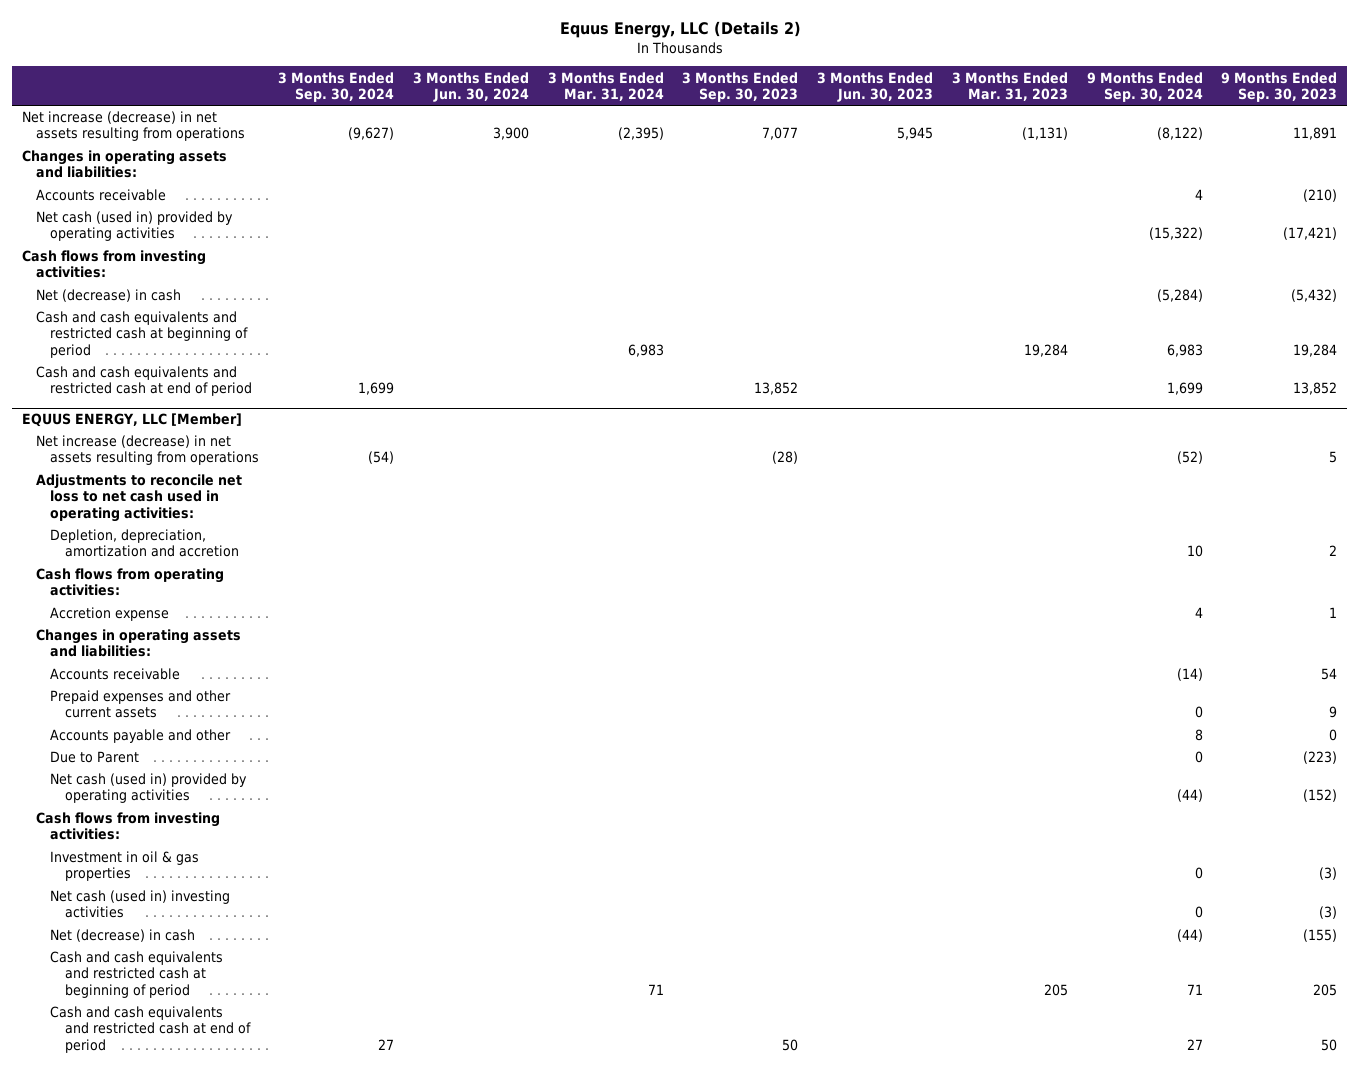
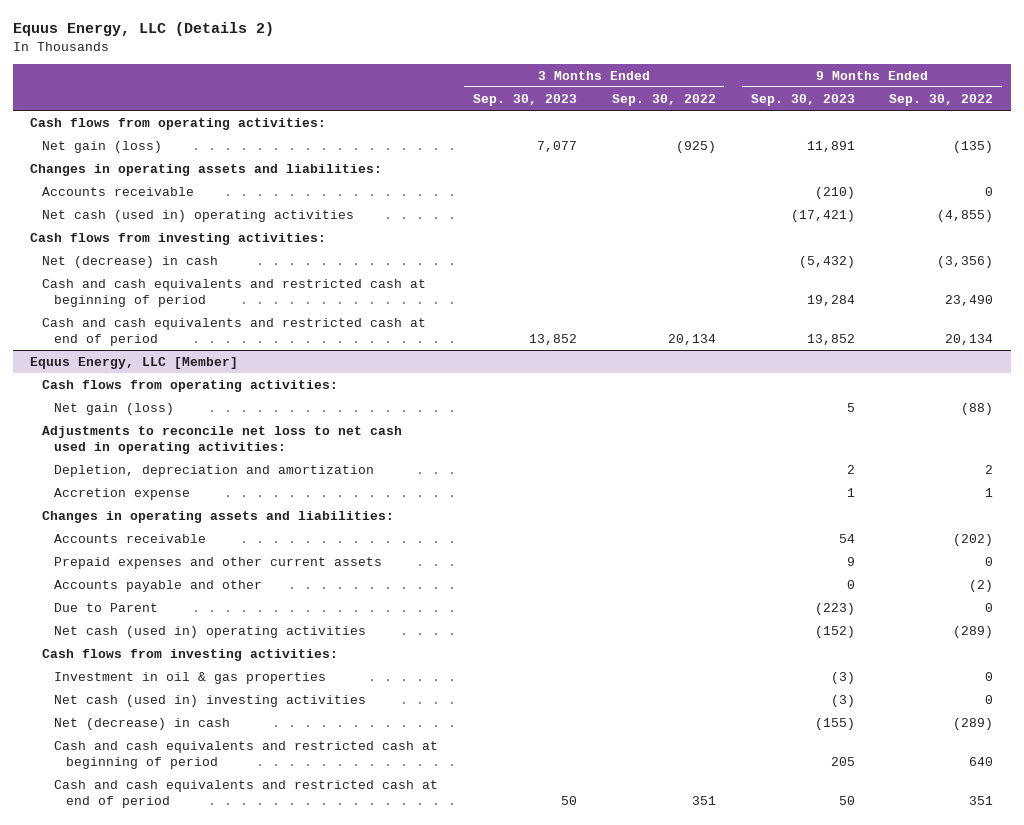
[278,71,395,102] 3 Months Ended Sep. 30, 2024 -> none
[412,71,529,102] 3 Months Ended Jun. 30, 2024 -> none
[547,71,664,101] 3 Months Ended Mar. 31, 2024 -> none
[817,71,934,102] 3 Months Ended Jun. 30, 2023 -> none
[951,71,1068,101] 3 Months Ended Mar. 31, 2023 -> none
[1086,71,1203,102] 9 Months Ended Sep. 30, 2024 -> none
none -> [611,93,716,106] Sep. 30, 2022
none -> [889,93,994,106] Sep. 30, 2022
none -> [30,117,327,130] Cash flows from operating activities:
[21,111,246,142] Net increase (decrease) in net assets resulting from operations -> [42,140,163,153] Net gain (loss)
[36,211,234,242] Net cash (used in) provided by operating activities -> [42,209,355,222] Net cash (used in) operating activities
[36,435,260,466] Net increase (decrease) in net assets resulting from operations -> none
[36,474,243,522] Adjustments to reconcile net loss to net cash used in operating activities: -> none
[50,529,239,558] Depletion, depreciation, amortization and accretion -> none
[21,413,242,428] EQUUS ENERGY, LLC [Member] -> [30,356,239,369] Equus Energy, LLC [Member]
none -> [54,402,175,415] Net gain (loss)
none -> [42,425,403,455] Adjustments to reconcile net loss to net cash used in operating activities:
none -> [54,464,375,477] Depletion, depreciation and amortization
[50,773,248,804] Net cash (used in) provided by operating activities -> [54,625,367,638] Net cash (used in) operating activities

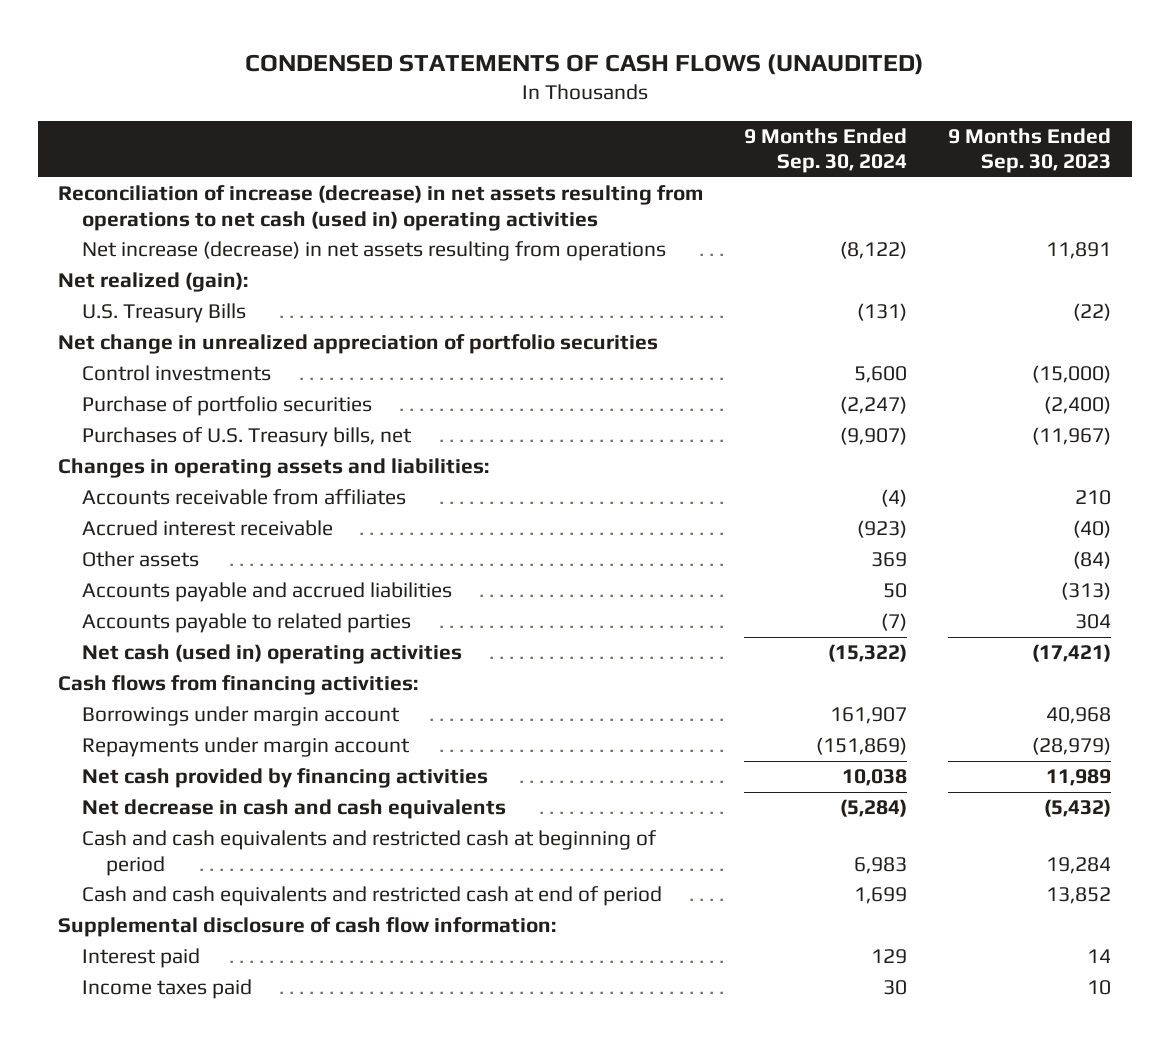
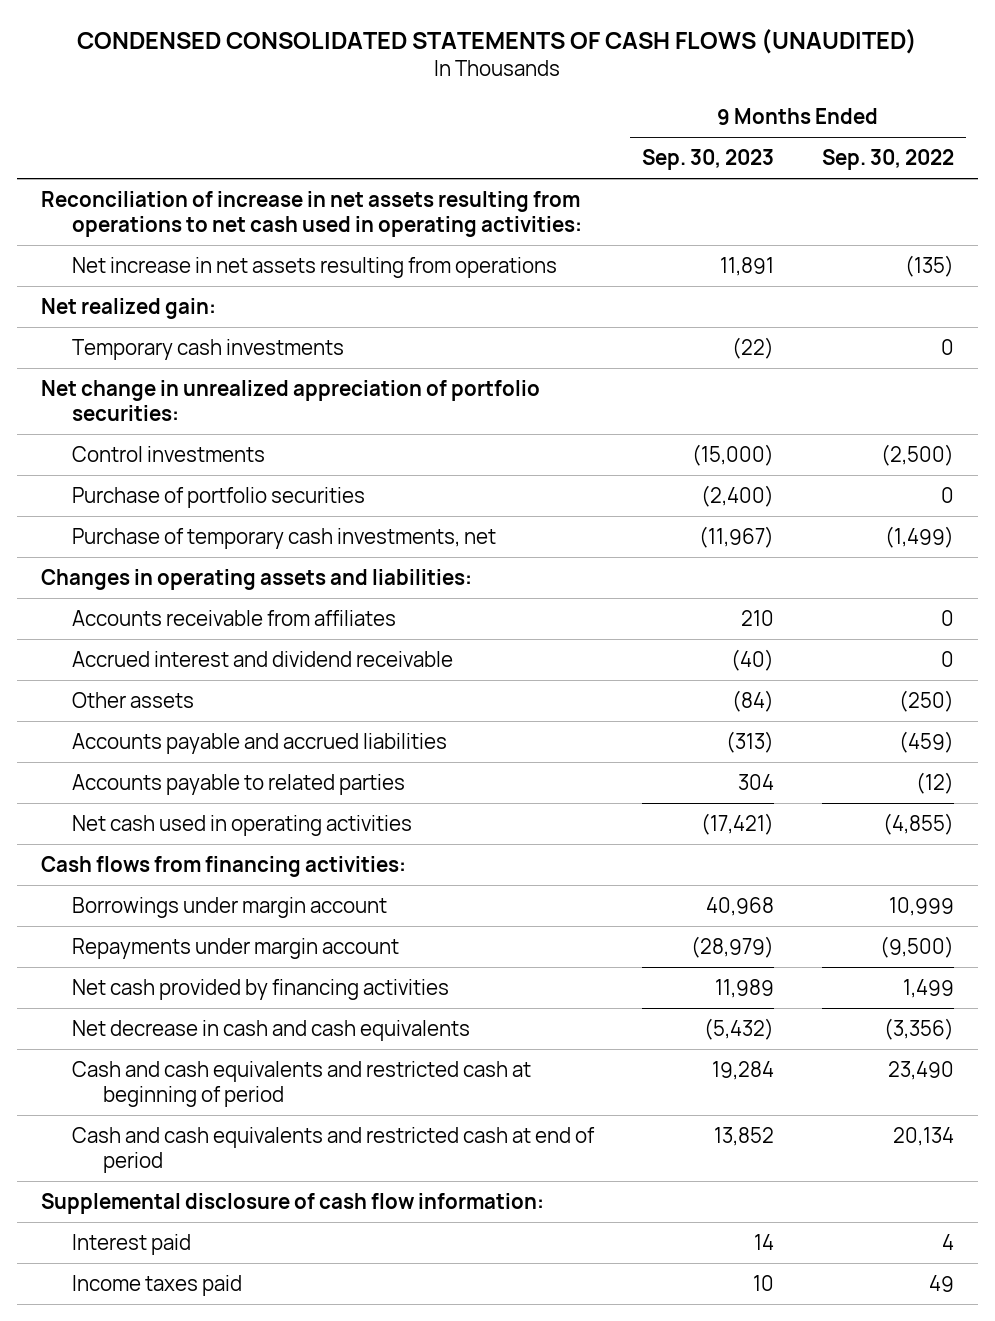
[244,53,924,75] CONDENSED STATEMENTS OF CASH FLOWS (UNAUDITED) -> [77,28,918,54] CONDENSED CONSOLIDATED STATEMENTS OF CASH FLOWS (UNAUDITED)
[744,127,908,174] 9 Months Ended Sep. 30, 2024 -> none
none -> [821,149,954,171] Sep. 30, 2022
[58,185,704,231] Reconciliation of increase (decrease) in net assets resulting from operations to net cash (used in) operating activities -> [41,190,583,237] Reconciliation of increase in net assets resulting from operations to net cash used in operating activities:
[82,241,667,262] Net increase (decrease) in net assets resulting from operations -> [72,256,558,278] Net increase in net assets resulting from operations
[58,272,249,293] Net realized (gain): -> [41,297,217,319] Net realized gain:
[82,303,247,324] U.S. Treasury Bills -> [72,338,345,360] Temporary cash investments
[58,334,659,355] Net change in unrealized appreciation of portfolio securities -> [41,379,541,421] Net change in unrealized appreciation of portfolio securities:
[82,427,413,448] Purchases of U.S. Treasury bills, net -> [72,527,497,549] Purchase of temporary cash investments, net
[82,520,334,537] Accrued interest receivable -> [72,650,454,667] Accrued interest and dividend receivable
[82,644,463,665] Net cash (used in) operating activities -> [72,814,413,836] Net cash used in operating activities

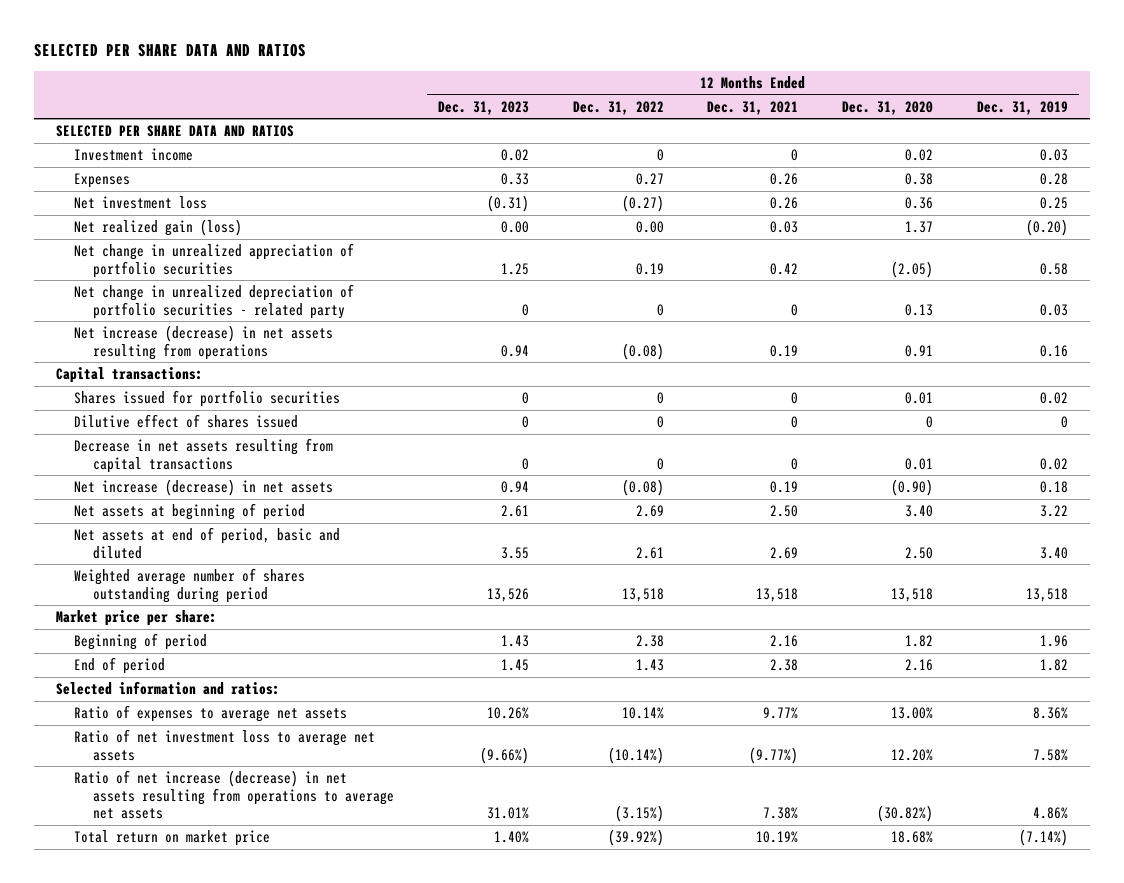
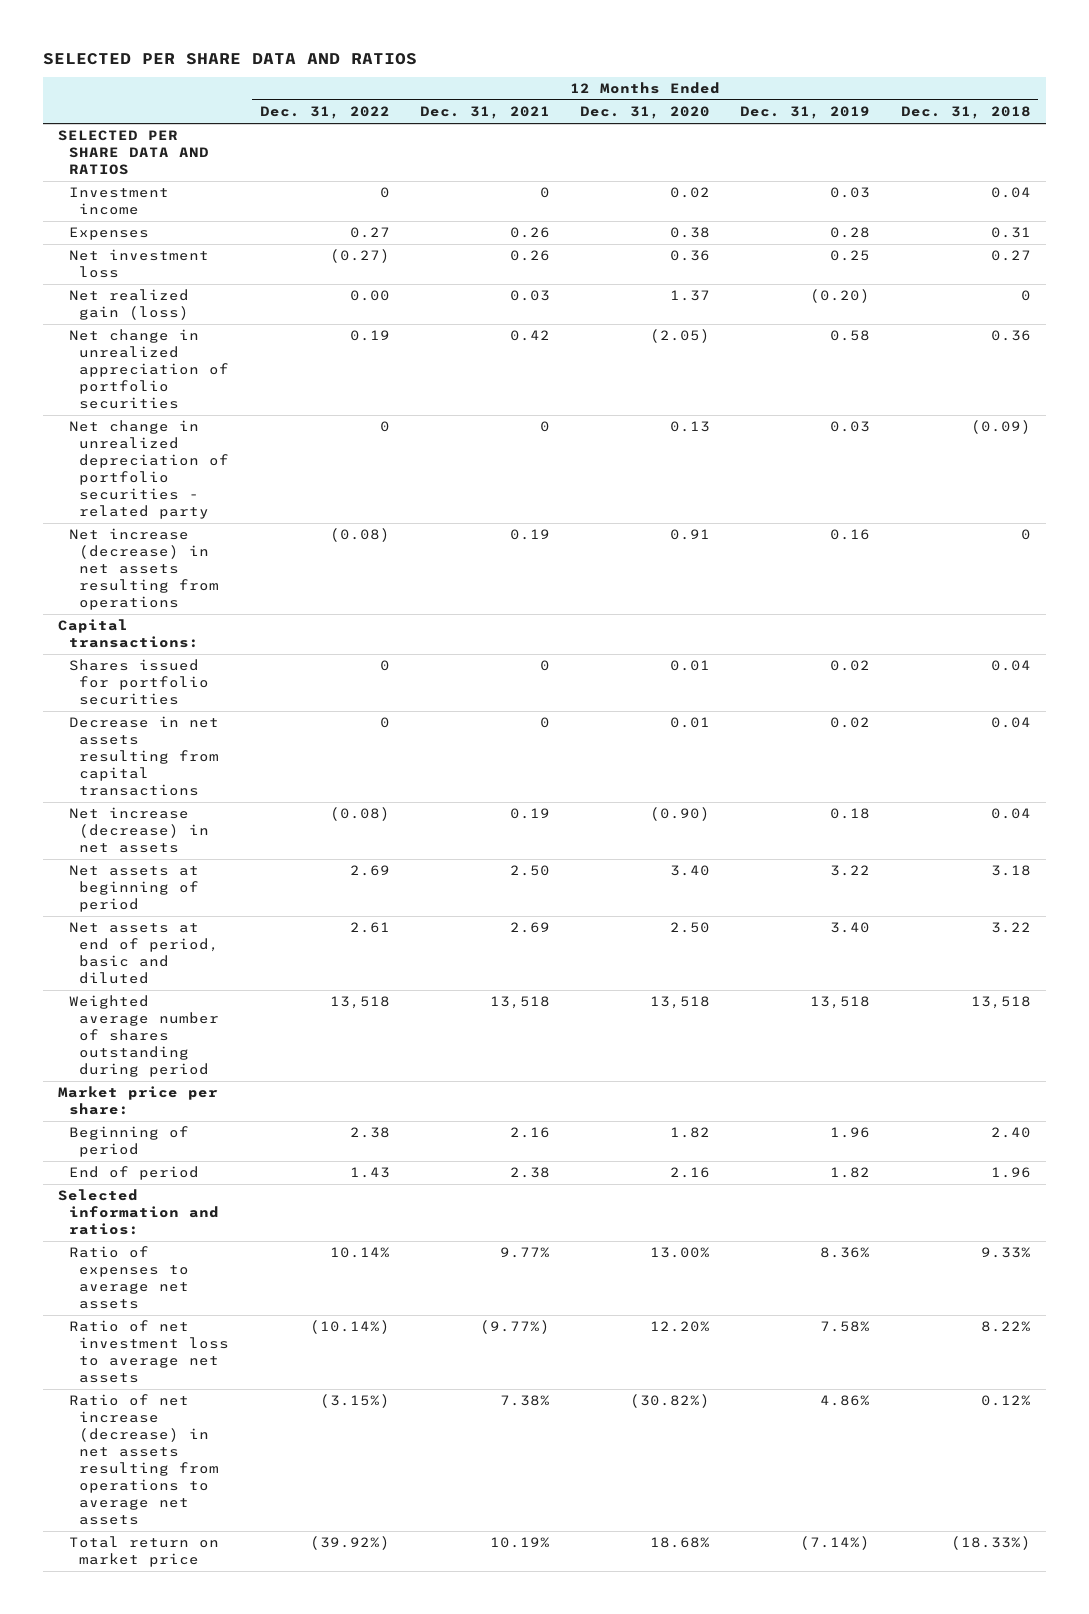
[437,100,529,115] Dec. 31, 2023 -> none
none -> [900,106,1031,120] Dec. 31, 2018
[74,413,299,428] Dilutive effect of shares issued -> none

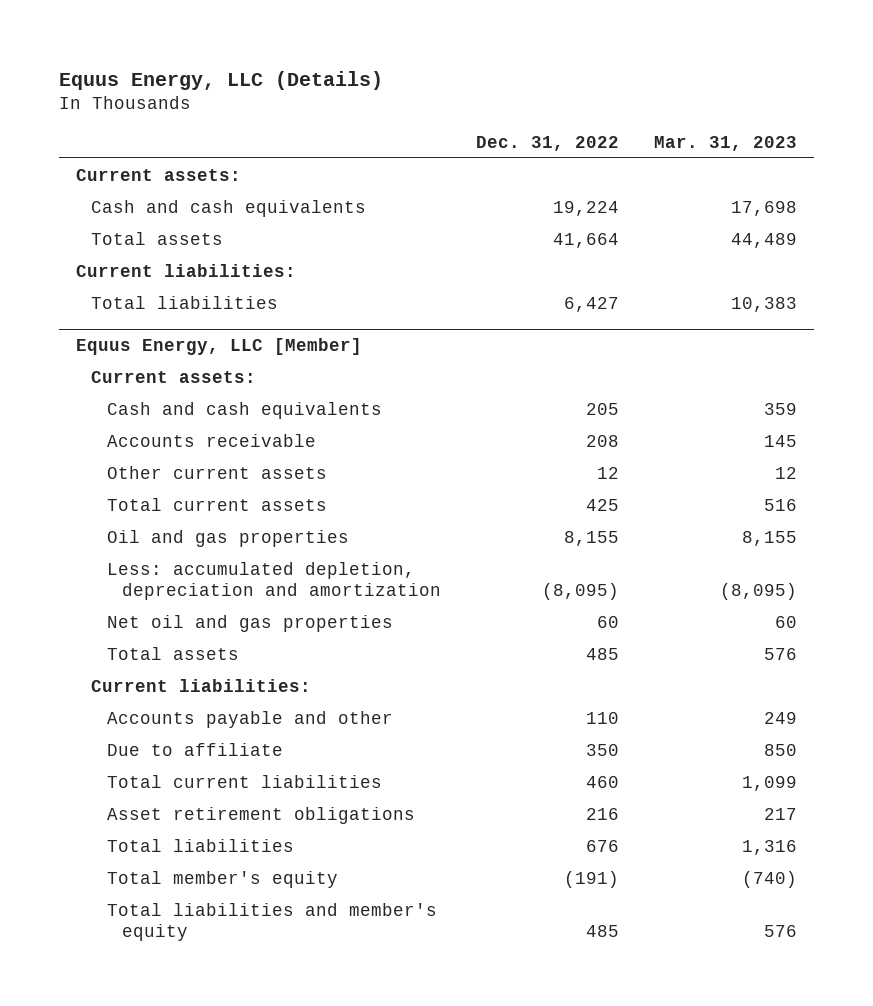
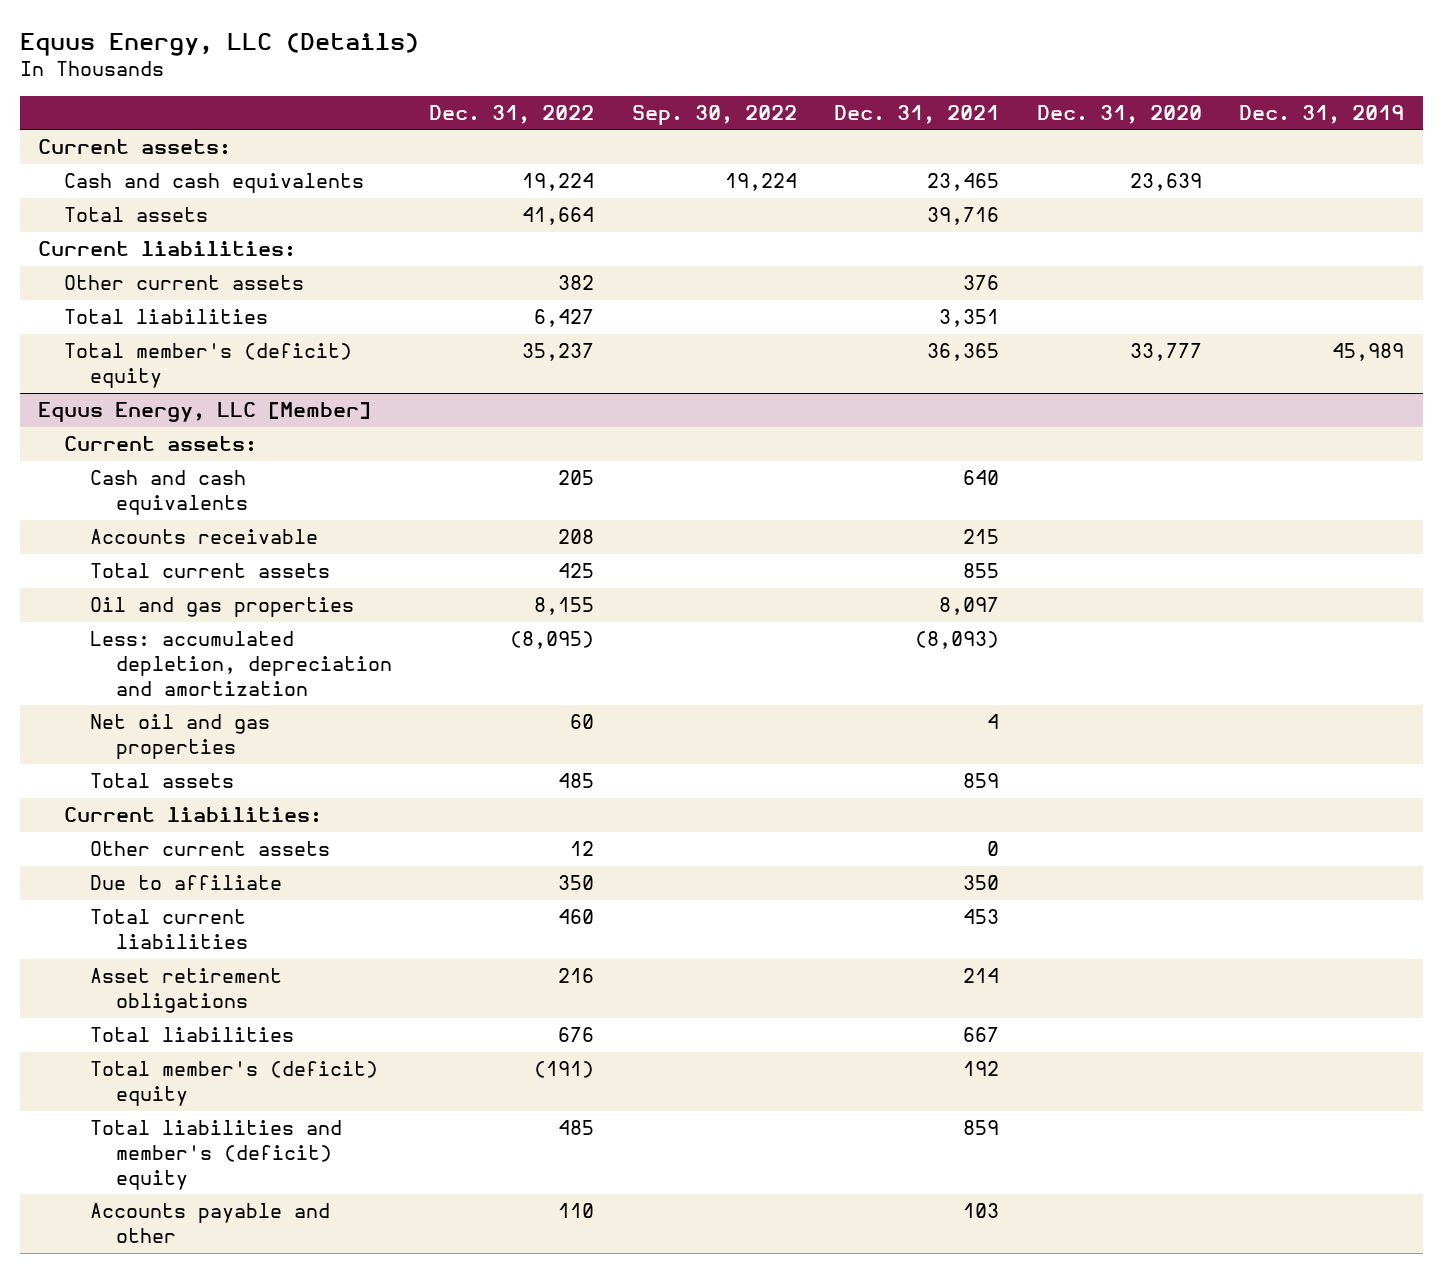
[653,135,797,151] Mar. 31, 2023 -> none
none -> [631,104,797,125] Sep. 30, 2022
none -> [834,104,1000,124] Dec. 31, 2021
none -> [1036,104,1202,124] Dec. 31, 2020
none -> [1239,104,1405,124] Dec. 31, 2019
none -> [64,275,305,291] Other current assets
none -> [64,343,353,389] Total member's (deficit) equity
[106,465,327,479] Other current assets -> [89,841,330,857] Other current assets
[106,870,338,888] Total member's equity -> [89,1061,378,1107] Total member's (deficit) equity
[106,902,437,941] Total liabilities and member's equity -> [89,1120,342,1190] Total liabilities and member's (deficit) equity
[106,710,393,728] Accounts payable and other -> [89,1203,330,1244] Accounts payable and other

